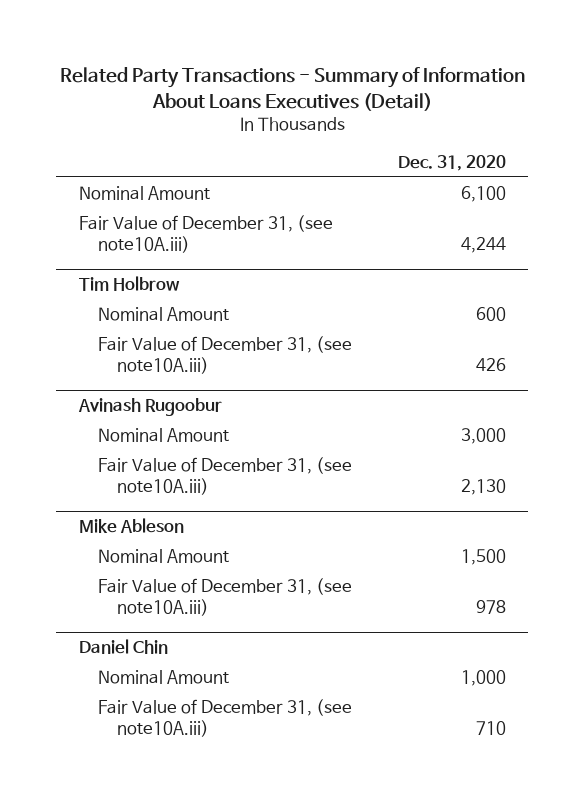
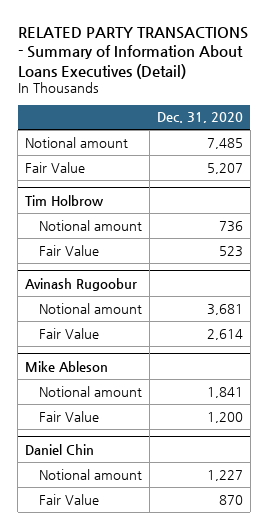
[60,67,526,111] Related Party Transactions - Summary of Information About Loans Executives (Detail) -> [17,27,248,79] RELATED PARTY TRANSACTIONS - Summary of Information About Loans Executives (Detail)
[78,185,210,200] Nominal Amount -> [25,136,129,148] Notional amount
[460,185,506,202] 6,100 -> [206,137,243,149] 7,485
[78,214,333,253] Fair Value of December 31, (see note10A.iii) -> [25,161,86,173] Fair Value
[460,236,506,253] 4,244 -> [206,162,243,174] 5,207
[98,306,230,321] Nominal Amount -> [39,219,143,231] Notional amount
[475,306,506,321] 600 -> [218,220,243,232] 736
[98,335,353,374] Fair Value of December 31, (see note10A.iii) -> [39,244,100,256] Fair Value
[475,357,506,371] 426 -> [218,245,243,257] 523
[98,427,230,442] Nominal Amount -> [39,302,143,314] Notional amount
[460,427,506,444] 3,000 -> [206,303,243,315] 3,681
[98,456,353,495] Fair Value of December 31, (see note10A.iii) -> [39,327,100,339] Fair Value
[460,478,506,495] 2,130 -> [206,328,243,340] 2,614
[98,548,230,563] Nominal Amount -> [39,385,143,397] Notional amount
[460,548,506,565] 1,500 -> [206,386,243,398] 1,841
[98,577,353,616] Fair Value of December 31, (see note10A.iii) -> [39,410,100,422] Fair Value
[475,599,506,614] 978 -> [206,411,243,423] 1,200
[98,669,230,684] Nominal Amount -> [39,468,143,480] Notional amount
[460,669,506,686] 1,000 -> [206,469,243,481] 1,227
[98,698,353,737] Fair Value of December 31, (see note10A.iii) -> [39,493,100,505] Fair Value
[475,720,506,735] 710 -> [218,494,243,505] 870

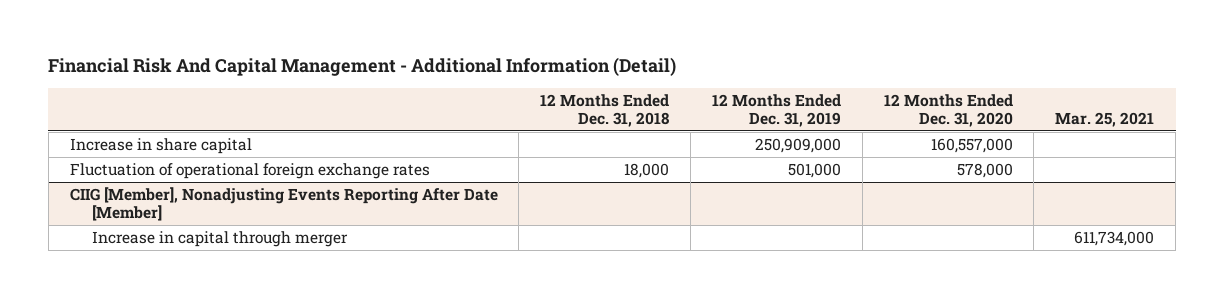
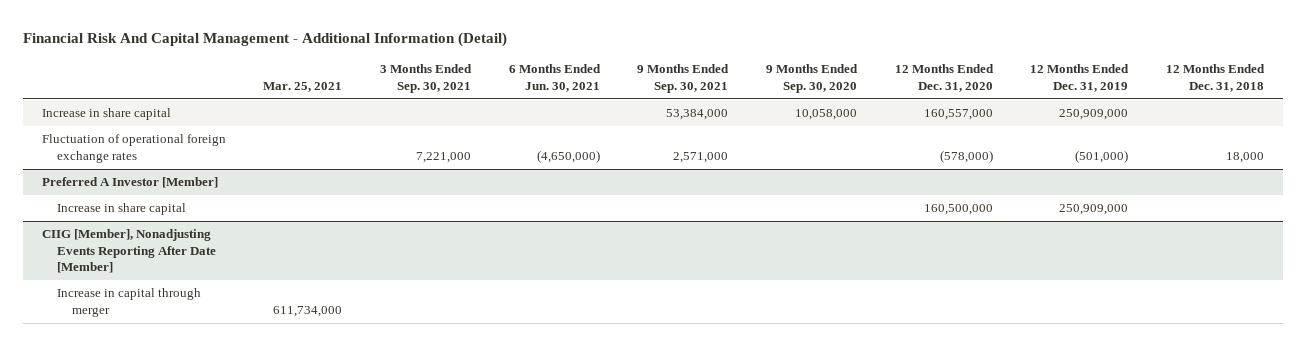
none -> [380,64,473,93] 3 Months Ended Sep. 30, 2021
none -> [508,64,601,92] 6 Months Ended Jun. 30, 2021
none -> [637,64,730,93] 9 Months Ended Sep. 30, 2021
none -> [766,64,859,93] 9 Months Ended Sep. 30, 2020
[787,162,841,178] 501,000 -> [1075,149,1129,163] (501,000)
[956,162,1013,178] 578,000 -> [939,149,993,163] (578,000)
none -> [41,177,218,189] Preferred A Investor [Member]
none -> [56,203,186,216] Increase in share capital

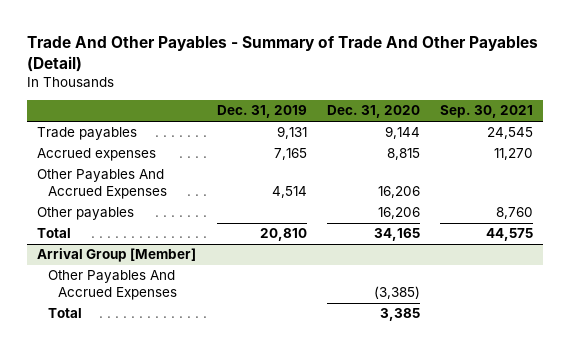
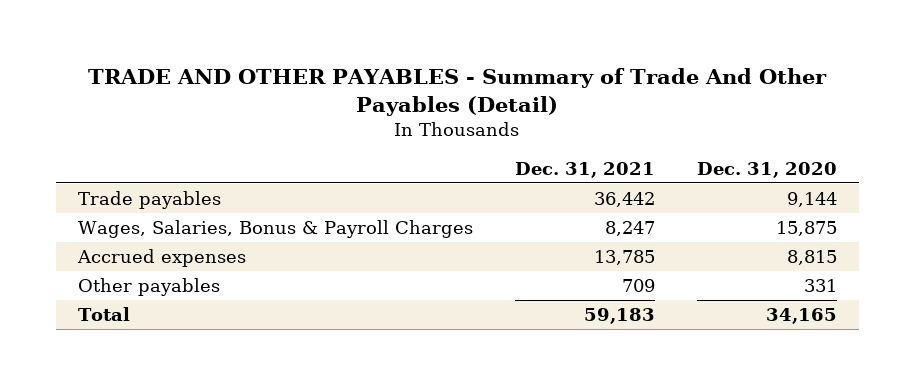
[27,35,539,72] Trade And Other Payables - Summary of Trade And Other Payables (Detail) -> [88,67,828,116] TRADE AND OTHER PAYABLES - Summary of Trade And Other Payables (Detail)
[216,105,307,119] Dec. 31, 2019 -> none
[440,105,534,119] Sep. 30, 2021 -> none
none -> [514,161,655,178] Dec. 31, 2021
none -> [77,220,473,239] Wages, Salaries, Bonus & Payroll Charges
[37,207,135,221] Other payables -> none
[37,169,167,200] Other Payables And Accrued Expenses -> [77,278,220,297] Other payables
[377,186,420,199] 16,206 -> [804,279,838,293] 331
[37,248,197,263] Arrival Group [Member] -> none
[47,270,177,301] Other Payables And Accrued Expenses -> none
[47,308,82,319] Total -> none

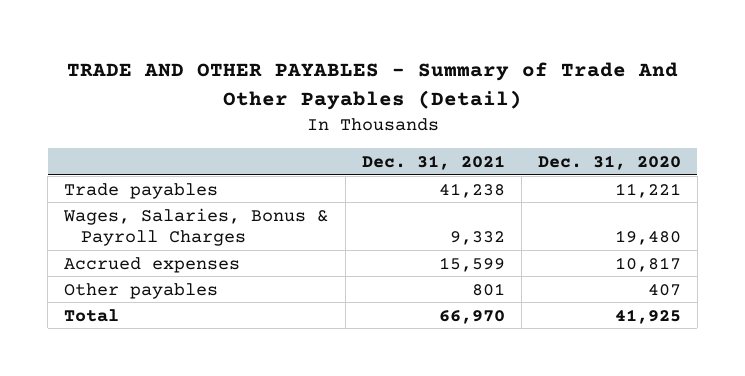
[593,192,655,208] 36,442 -> [438,182,505,198] 41,238
[787,192,838,208] 9,144 -> [614,182,681,198] 11,221
[604,221,655,237] 8,247 -> [449,231,505,246] 9,332
[776,221,838,237] 15,875 -> [614,230,681,246] 19,480
[593,250,655,266] 13,785 -> [438,256,505,272] 15,599
[787,250,838,266] 8,815 -> [614,256,681,272] 10,817
[621,279,655,293] 709 -> [471,282,505,296] 801
[804,279,838,293] 331 -> [647,283,681,296] 407
[583,308,655,325] 59,183 -> [438,309,505,324] 66,970
[766,308,838,325] 34,165 -> [614,308,681,324] 41,925

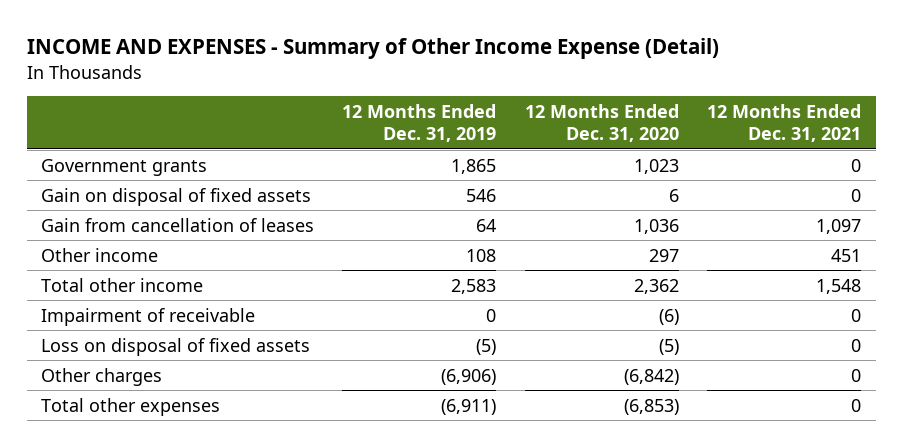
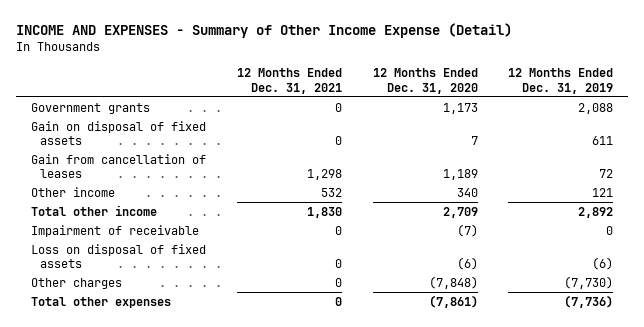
[451,158,497,174] 1,865 -> [578,102,614,114] 2,088
[633,158,679,174] 1,023 -> [442,102,478,114] 1,173
[466,188,497,202] 546 -> [592,136,614,146] 611
[668,188,679,202] 6 -> [470,136,478,146] 7
[476,218,497,232] 64 -> [599,169,614,179] 72
[633,218,679,234] 1,036 -> [442,169,478,181] 1,189
[816,218,862,234] 1,097 -> [306,169,342,181] 1,298
[466,248,497,262] 108 -> [592,187,614,197] 121
[648,248,679,262] 297 -> [456,187,478,197] 340
[831,248,862,262] 451 -> [320,187,342,197] 532
[451,278,497,294] 2,583 -> [578,206,614,218] 2,892
[633,278,679,294] 2,362 -> [442,206,478,218] 2,709
[816,278,862,294] 1,548 -> [306,206,342,218] 1,830
[658,308,679,325] (6) -> [456,223,478,237] (7)
[476,338,497,355] (5) -> [592,257,614,271] (6)
[658,338,679,355] (5) -> [456,257,478,271] (6)
[441,368,497,385] (6,906) -> [564,275,614,289] (7,730)
[623,368,679,385] (6,842) -> [428,275,478,289] (7,848)
[441,398,497,415] (6,911) -> [564,294,614,308] (7,736)
[623,398,679,415] (6,853) -> [428,294,478,308] (7,861)

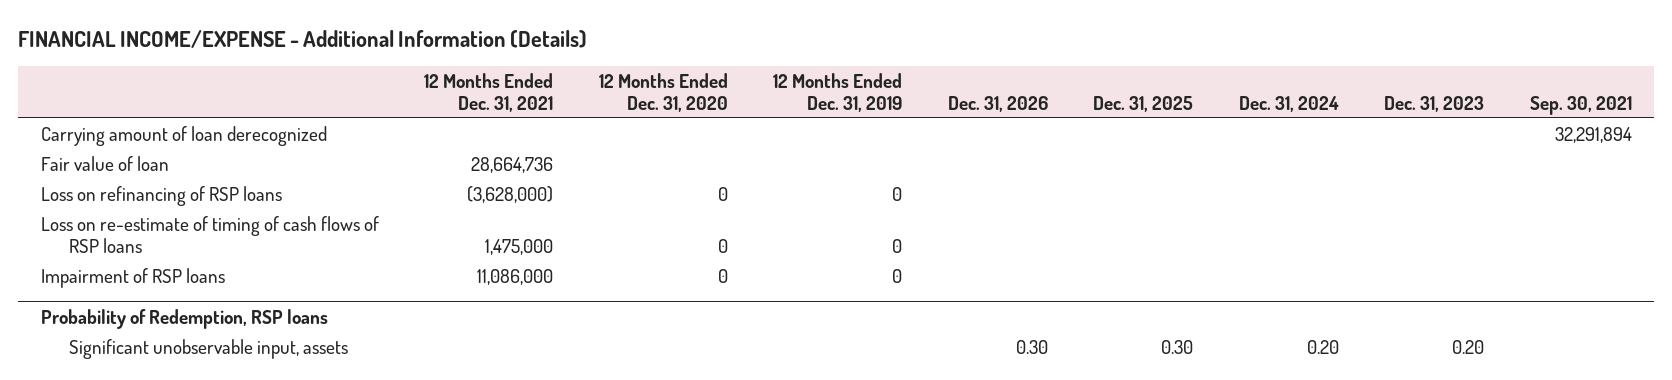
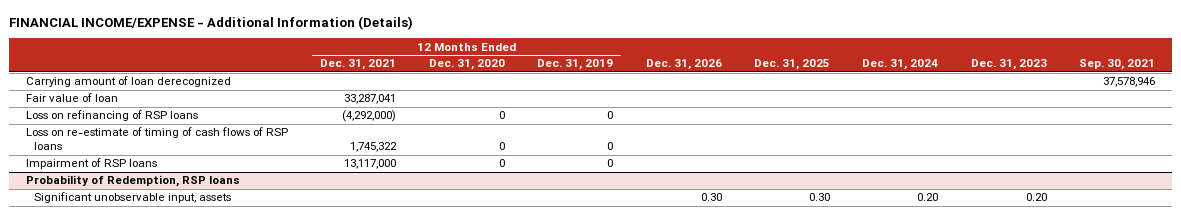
[1554,126,1632,143] 32,291,894 -> [1103,77,1156,88] 37,578,946
[471,156,554,173] 28,664,736 -> [344,94,397,105] 33,287,041
[467,185,554,203] (3,628,000) -> [342,110,397,123] (4,292,000)
[485,238,554,255] 1,475,000 -> [350,142,398,153] 1,745,322
[477,268,554,285] 11,086,000 -> [344,159,397,170] 13,117,000

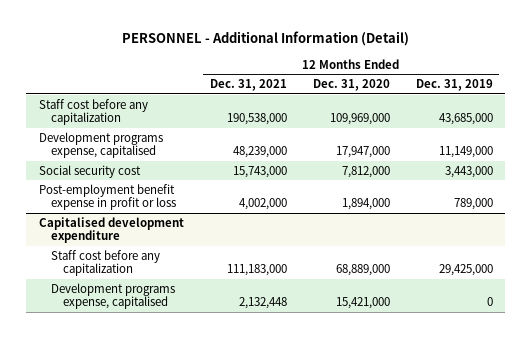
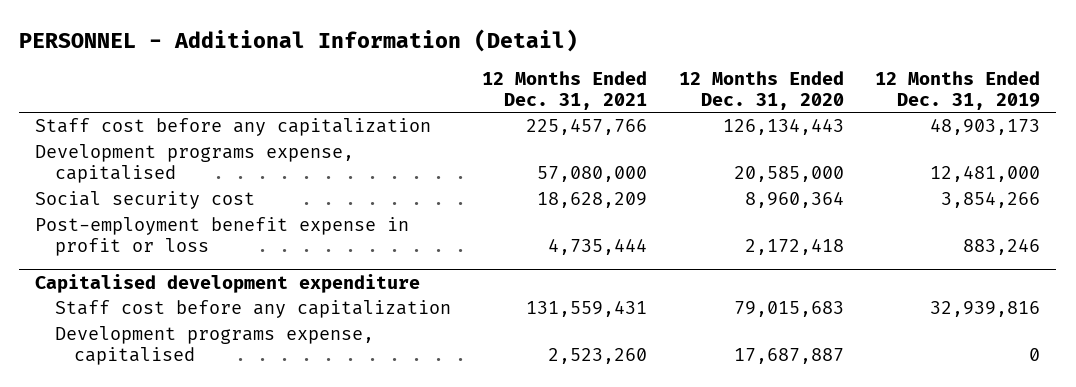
[226,113,287,126] 190,538,000 -> [526,119,648,136] 225,457,766
[329,113,390,126] 109,969,000 -> [722,119,844,136] 126,134,443
[438,113,493,126] 43,685,000 -> [930,119,1041,136] 48,903,173
[232,146,287,159] 48,239,000 -> [537,166,648,183] 57,080,000
[335,146,390,159] 17,947,000 -> [733,166,844,183] 20,585,000
[438,146,493,159] 11,149,000 -> [930,166,1041,183] 12,481,000
[232,165,287,178] 15,743,000 -> [537,192,648,209] 18,628,209
[341,165,390,178] 7,812,000 -> [744,192,844,209] 8,960,364
[444,165,493,178] 3,443,000 -> [941,192,1041,209] 3,854,266
[238,198,287,211] 4,002,000 -> [548,239,648,256] 4,735,444
[341,198,390,211] 1,894,000 -> [744,239,844,256] 2,172,418
[453,198,493,211] 789,000 -> [963,239,1041,256] 883,246
[226,264,287,277] 111,183,000 -> [526,301,648,318] 131,559,431
[335,264,390,277] 68,889,000 -> [733,301,844,318] 79,015,683
[438,264,493,277] 29,425,000 -> [930,301,1041,318] 32,939,816
[238,297,287,310] 2,132,448 -> [548,348,648,365] 2,523,260
[335,297,390,310] 15,421,000 -> [733,348,844,365] 17,687,887

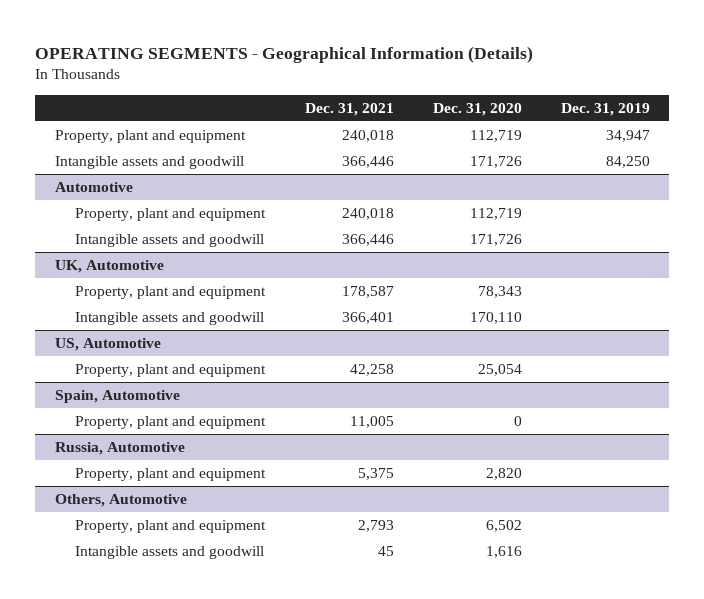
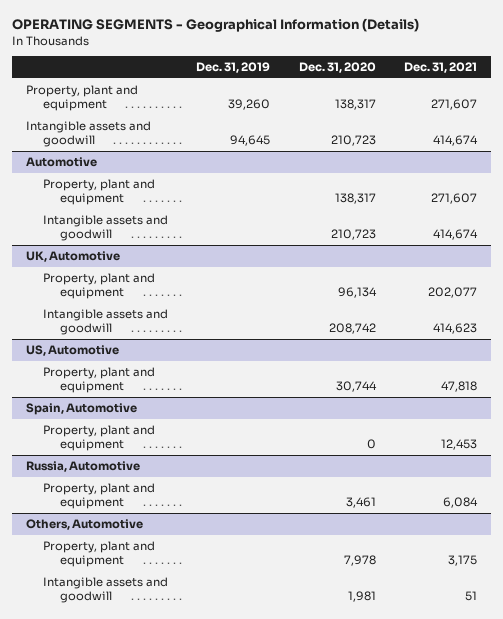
[341,130,394,143] 240,018 -> [430,99,477,111] 271,607
[469,130,522,143] 112,719 -> [334,99,376,111] 138,317
[605,130,650,143] 34,947 -> [228,99,271,111] 39,260
[341,156,394,169] 366,446 -> [432,135,478,147] 414,674
[469,156,522,169] 171,726 -> [330,135,376,147] 210,723
[605,156,650,169] 84,250 -> [230,135,271,147] 94,645
[341,208,394,221] 240,018 -> [430,193,477,205] 271,607
[469,208,522,221] 112,719 -> [334,193,376,205] 138,317
[341,234,394,247] 366,446 -> [432,229,478,241] 414,674
[469,234,522,247] 171,726 -> [330,229,376,241] 210,723
[341,286,394,299] 178,587 -> [427,287,477,299] 202,077
[477,286,522,299] 78,343 -> [337,287,377,299] 96,134
[341,312,394,325] 366,401 -> [432,323,477,335] 414,623
[469,312,522,325] 170,110 -> [328,323,376,335] 208,742
[349,364,394,377] 42,258 -> [440,381,477,393] 47,818
[477,364,522,377] 25,054 -> [335,381,377,393] 30,744
[349,416,394,429] 11,005 -> [440,439,477,451] 12,453
[357,468,394,481] 5,375 -> [442,497,478,509] 6,084
[485,468,522,481] 2,820 -> [345,497,376,509] 3,461
[357,520,394,533] 2,793 -> [447,555,477,567] 3,175
[485,520,522,533] 6,502 -> [343,555,376,567] 7,978
[377,546,394,557] 45 -> [464,591,477,602] 51
[485,546,522,559] 1,616 -> [347,591,376,603] 1,981

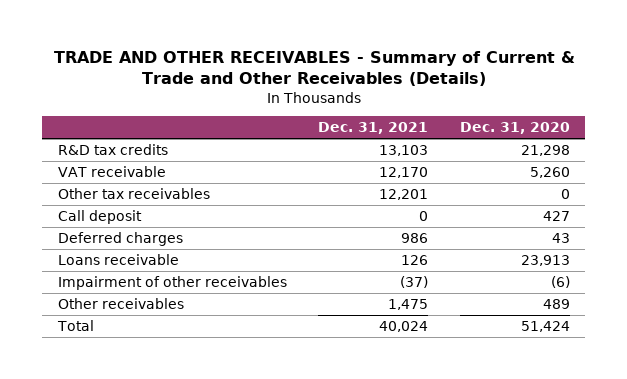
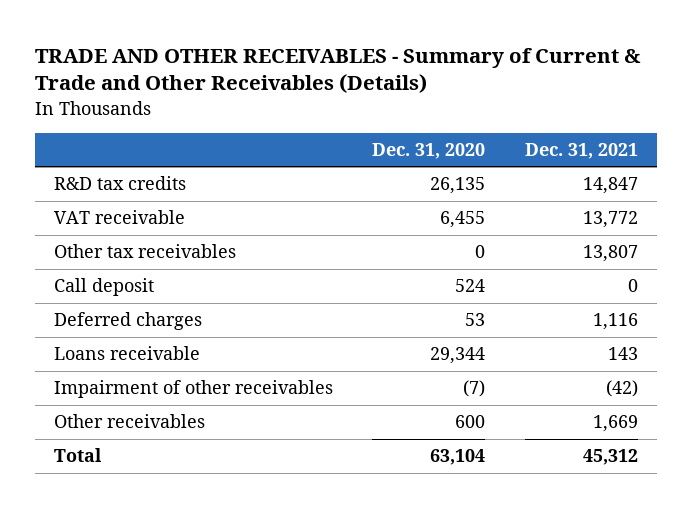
[379,144,429,156] 13,103 -> [582,177,638,195] 14,847
[520,144,570,156] 21,298 -> [430,177,486,195] 26,135
[379,166,429,178] 12,170 -> [582,211,638,229] 13,772
[529,166,570,178] 5,260 -> [440,211,486,229] 6,455
[379,188,429,200] 12,201 -> [582,245,638,263] 13,807
[542,210,570,221] 427 -> [455,279,486,293] 524
[401,232,429,243] 986 -> [592,313,638,331] 1,116
[551,232,570,243] 43 -> [465,313,486,327] 53
[401,254,429,265] 126 -> [607,347,638,361] 143
[520,254,570,266] 23,913 -> [430,347,486,365] 29,344
[400,275,429,288] (37) -> [605,380,638,398] (42)
[550,275,570,288] (6) -> [463,380,486,398] (7)
[388,298,429,310] 1,475 -> [592,415,638,433] 1,669
[542,298,570,309] 489 -> [455,415,486,429] 600
[379,320,429,332] 40,024 -> [582,449,638,466] 45,312
[520,320,570,332] 51,424 -> [430,449,486,466] 63,104

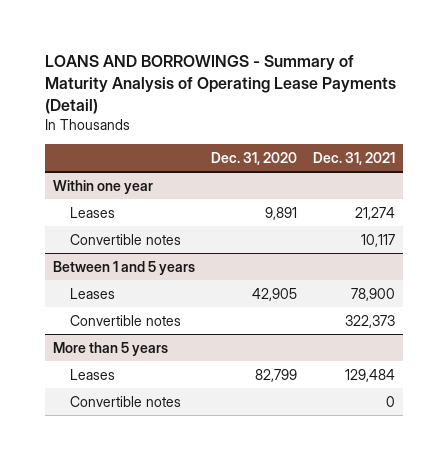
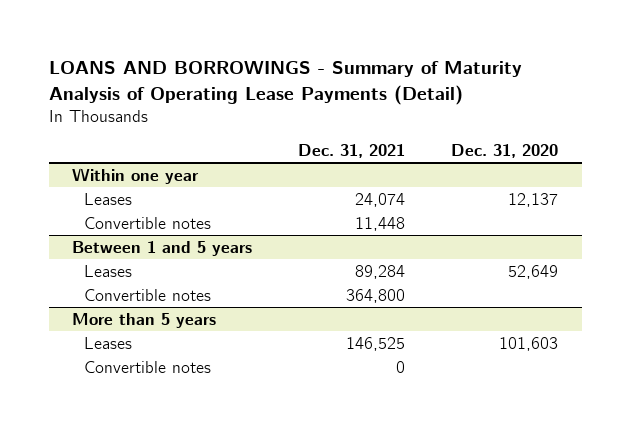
[264,206,297,220] 9,891 -> [508,192,559,207] 12,137
[354,206,395,220] 21,274 -> [355,192,406,207] 24,074
[360,233,395,247] 10,117 -> [355,216,406,231] 11,448
[251,287,297,301] 42,905 -> [508,264,559,279] 52,649
[350,287,395,301] 78,900 -> [355,264,406,279] 89,284
[344,314,395,328] 322,373 -> [346,288,406,303] 364,800
[254,368,297,382] 82,799 -> [499,336,559,351] 101,603
[344,368,395,382] 129,484 -> [346,336,406,351] 146,525

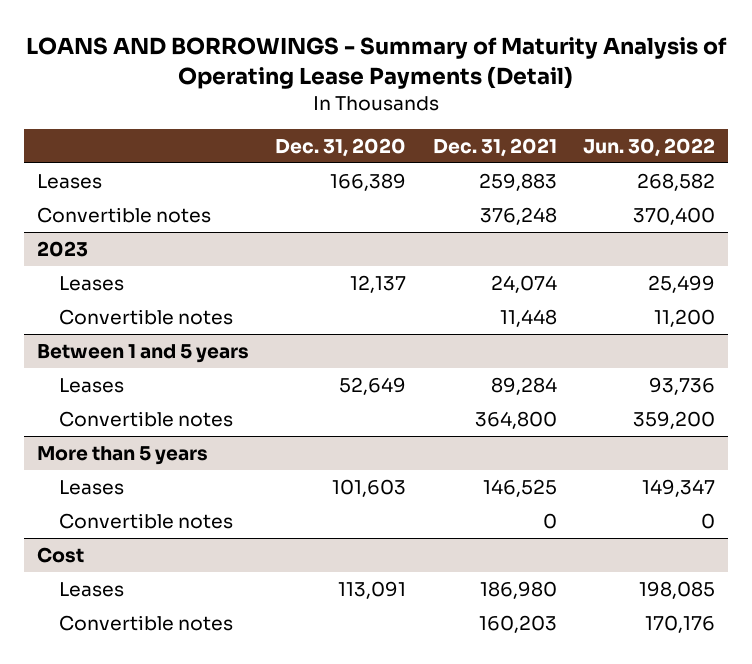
none -> [582,137,715,157] Jun. 30, 2022
none -> [37,173,103,189] Leases
none -> [37,206,212,223] Convertible notes
[71,167,199,184] Within one year -> [37,240,89,257] 2023
none -> [37,546,85,563] Cost
none -> [58,581,124,597] Leases
none -> [58,614,233,631] Convertible notes

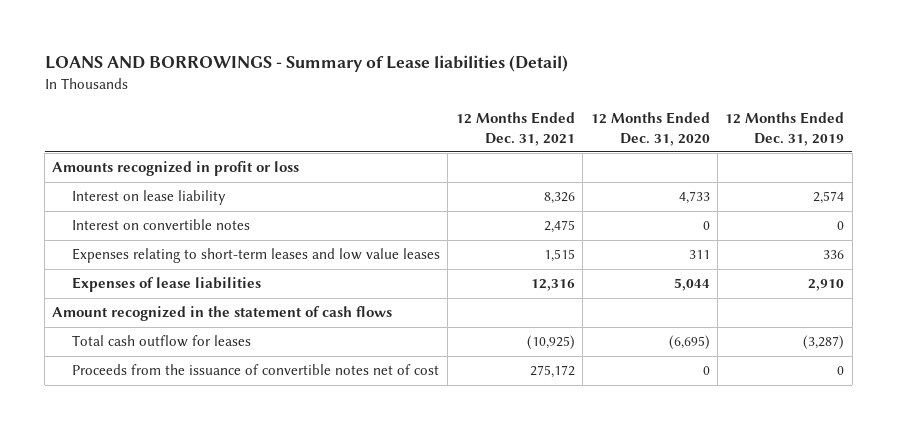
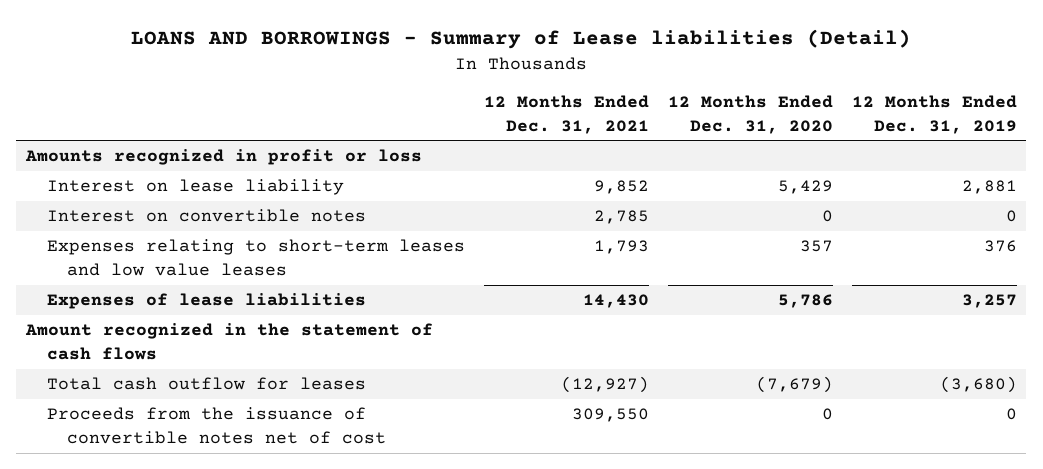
[543,192,575,205] 8,326 -> [593,180,649,195] 9,852
[678,191,710,205] 4,733 -> [777,180,833,195] 5,429
[813,191,845,205] 2,574 -> [961,180,1017,195] 2,881
[543,220,575,234] 2,475 -> [593,210,649,225] 2,785
[543,249,575,263] 1,515 -> [593,240,649,255] 1,793
[688,250,710,260] 311 -> [799,240,833,253] 357
[823,250,845,260] 336 -> [983,240,1017,253] 376
[530,279,575,292] 12,316 -> [582,294,649,309] 14,430
[673,278,710,292] 5,044 -> [777,294,833,309] 5,786
[808,279,845,292] 2,910 -> [961,294,1017,309] 3,257
[526,335,575,351] (10,925) -> [560,376,649,394] (12,927)
[668,335,710,351] (6,695) -> [755,376,833,394] (7,679)
[803,335,845,351] (3,287) -> [939,376,1017,394] (3,680)
[529,365,575,379] 275,172 -> [571,408,649,423] 309,550

